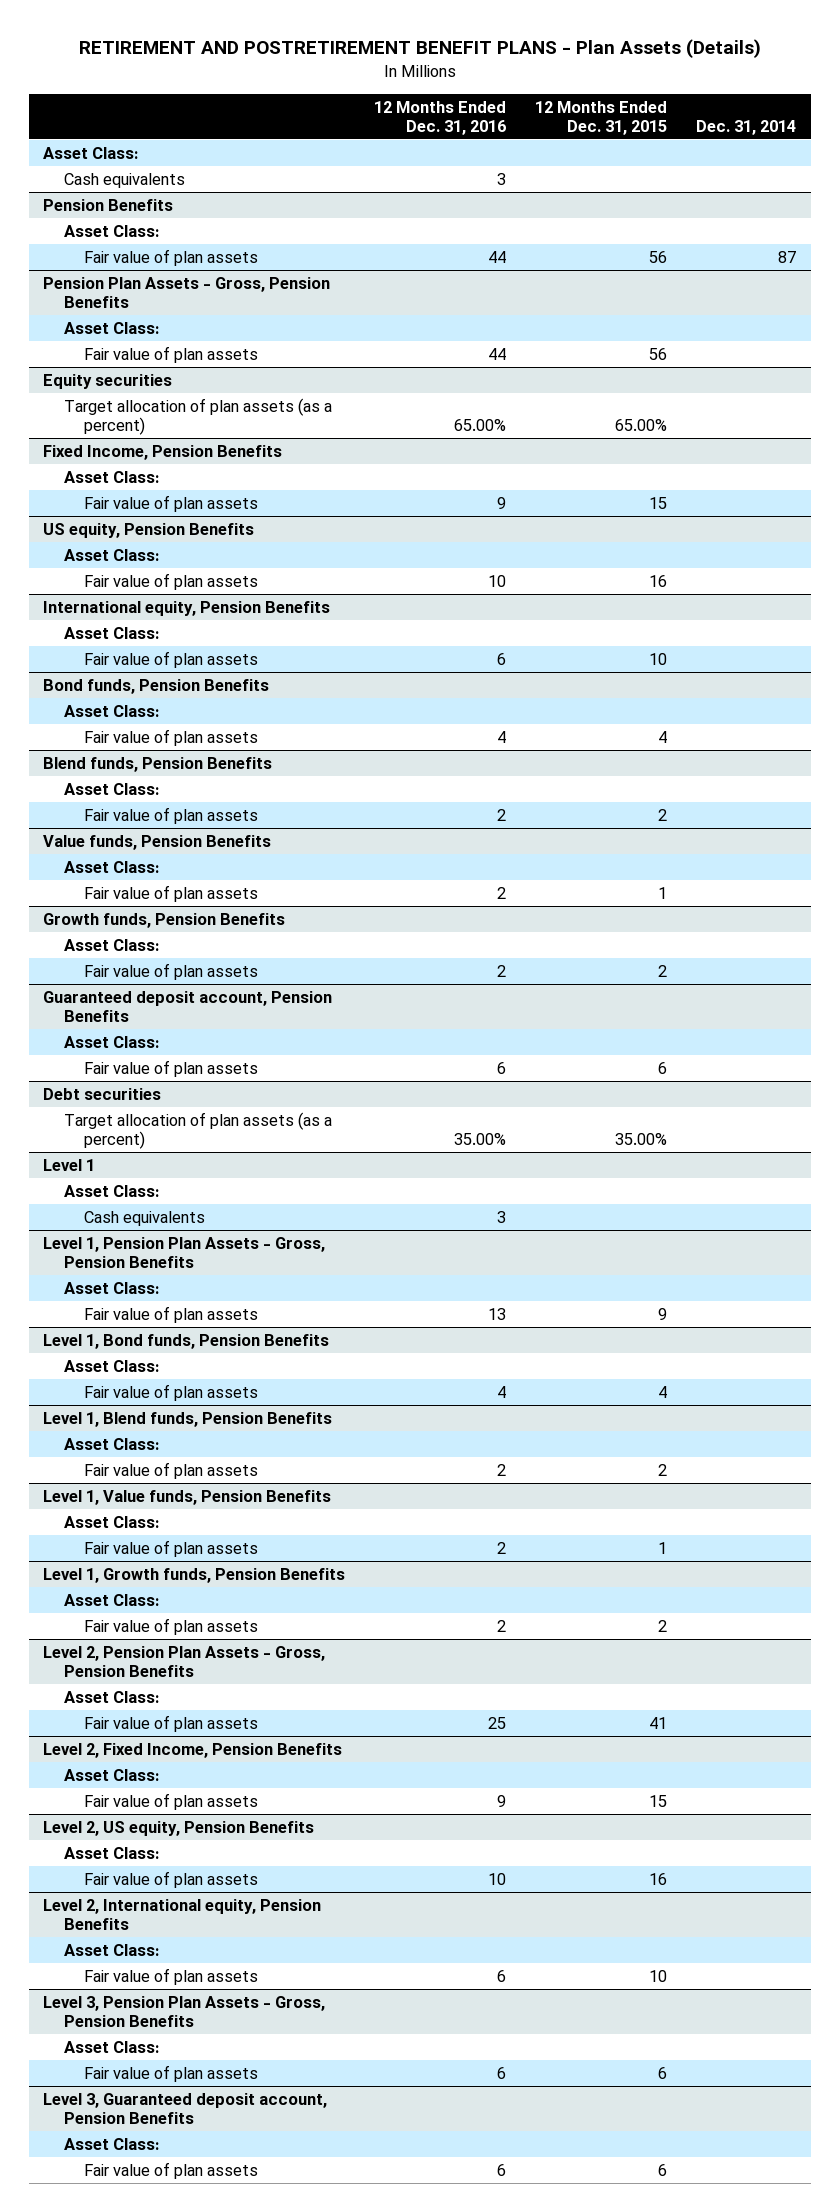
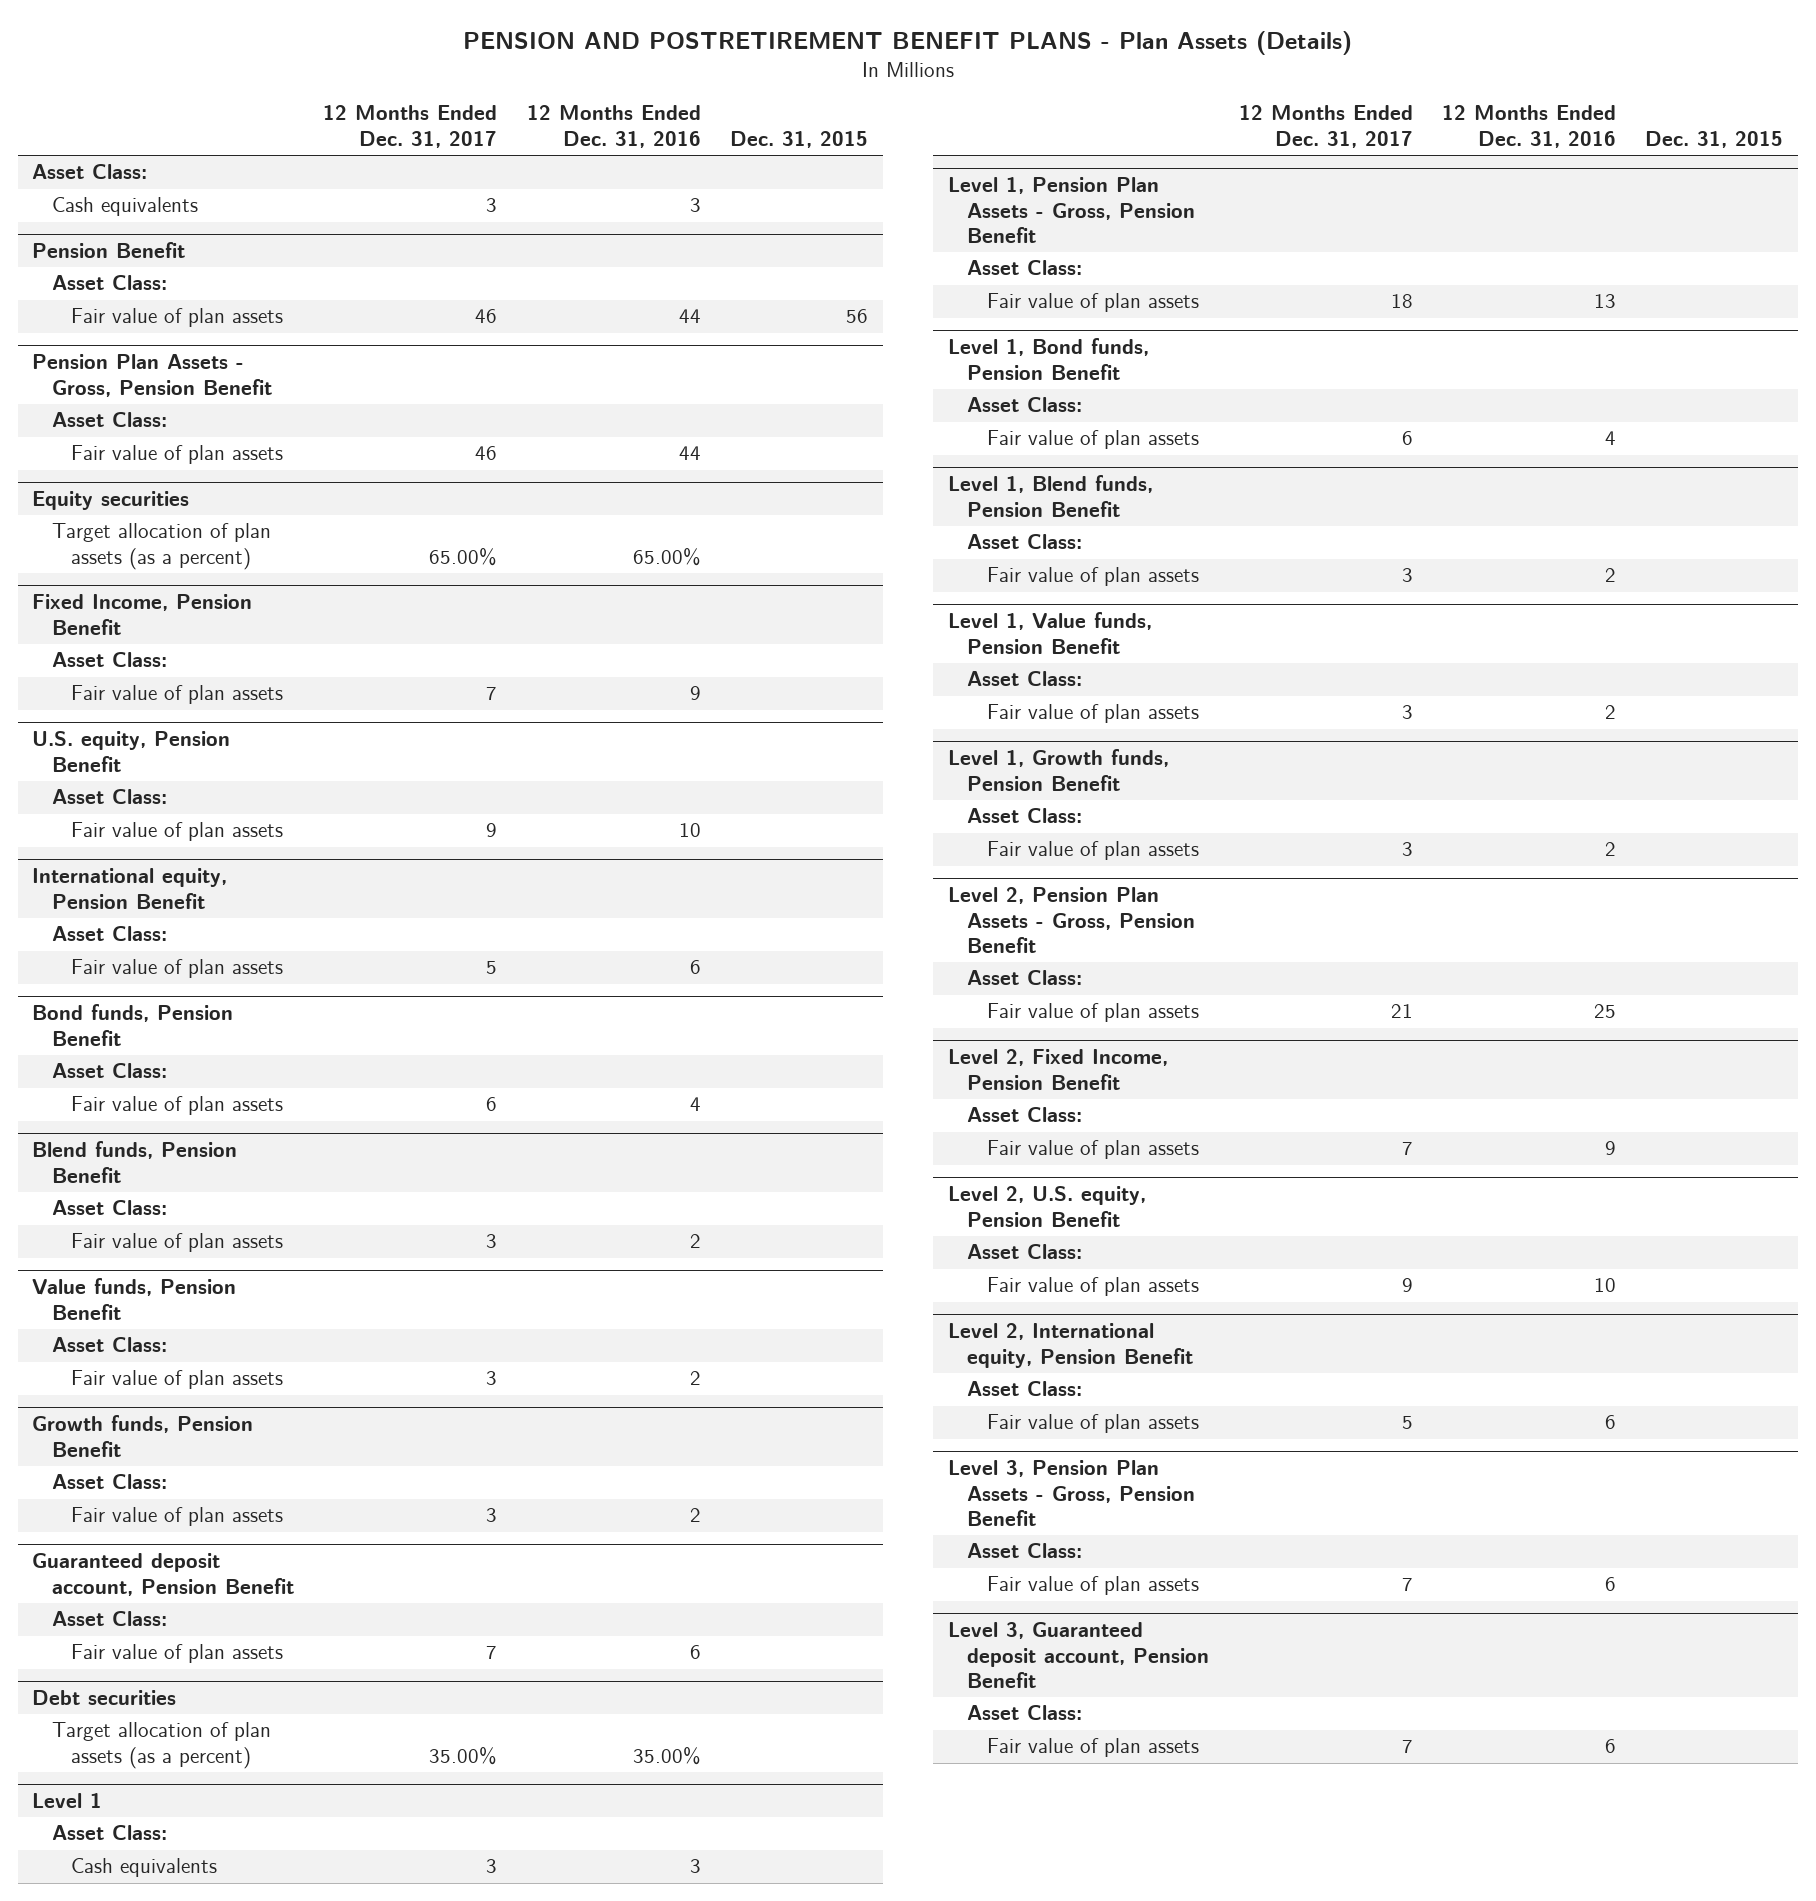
[78,39,761,59] RETIREMENT AND POSTRETIREMENT BENEFIT PLANS - Plan Assets (Details) -> [462,31,1352,56] PENSION AND POSTRETIREMENT BENEFIT PLANS - Plan Assets (Details)
[535,100,668,135] 12 Months Ended Dec. 31, 2015 -> none
[696,119,797,135] Dec. 31, 2014 -> none
none -> [323,105,498,148] 12 Months Ended Dec. 31, 2017
none -> [729,130,868,148] Dec. 31, 2015
[43,198,174,211] Pension Benefits -> [32,242,186,259] Pension Benefit
[43,276,331,309] Pension Plan Assets - Gross, Pension Benefits -> [32,354,272,397] Pension Plan Assets - Gross, Pension Benefit
[43,444,283,460] Fixed Income, Pension Benefits -> [32,594,253,635] Fixed Income, Pension Benefit
[43,522,255,538] US equity, Pension Benefits -> [32,731,231,772] U.S. equity, Pension Benefit
[43,600,331,616] International equity, Pension Benefits -> [32,868,228,909] International equity, Pension Benefit
[43,678,270,694] Bond funds, Pension Benefits -> [32,1004,234,1046] Bond funds, Pension Benefit
[43,756,273,772] Blend funds, Pension Benefits -> [32,1141,238,1183] Blend funds, Pension Benefit
[43,834,272,850] Value funds, Pension Benefits -> [32,1278,237,1320] Value funds, Pension Benefit
[43,912,286,928] Growth funds, Pension Benefits -> [32,1415,254,1457] Growth funds, Pension Benefit
[43,990,333,1023] Guaranteed deposit account, Pension Benefits -> [32,1553,294,1596] Guaranteed deposit account, Pension Benefit
[43,1236,326,1269] Level 1, Pension Plan Assets - Gross, Pension Benefits -> [947,177,1196,243] Level 1, Pension Plan Assets - Gross, Pension Benefit
[43,1333,330,1349] Level 1, Bond funds, Pension Benefits -> [947,338,1149,380] Level 1, Bond funds, Pension Benefit
[43,1411,333,1427] Level 1, Blend funds, Pension Benefits -> [947,475,1153,517] Level 1, Blend funds, Pension Benefit
[43,1489,332,1505] Level 1, Value funds, Pension Benefits -> [947,612,1152,654] Level 1, Value funds, Pension Benefit
[43,1567,346,1583] Level 1, Growth funds, Pension Benefits -> [947,749,1169,791] Level 1, Growth funds, Pension Benefit
[43,1645,326,1678] Level 2, Pension Plan Assets - Gross, Pension Benefits -> [947,887,1196,953] Level 2, Pension Plan Assets - Gross, Pension Benefit
[43,1742,343,1758] Level 2, Fixed Income, Pension Benefits -> [947,1049,1168,1090] Level 2, Fixed Income, Pension Benefit
[43,1820,315,1836] Level 2, US equity, Pension Benefits -> [947,1186,1146,1227] Level 2, U.S. equity, Pension Benefit
[43,1898,322,1931] Level 2, International equity, Pension Benefits -> [947,1323,1194,1368] Level 2, International equity, Pension Benefit
[43,1995,326,2028] Level 3, Pension Plan Assets - Gross, Pension Benefits -> [947,1460,1196,1526] Level 3, Pension Plan Assets - Gross, Pension Benefit
[43,2092,328,2125] Level 3, Guaranteed deposit account, Pension Benefits -> [947,1622,1210,1688] Level 3, Guaranteed deposit account, Pension Benefit

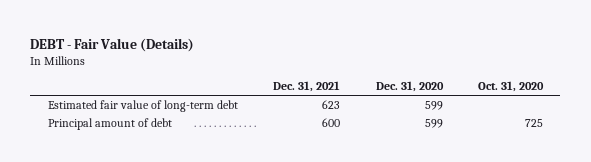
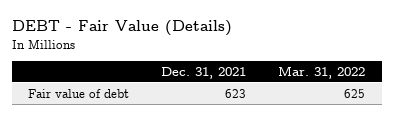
[375,81,444,93] Dec. 31, 2020 -> none
[477,81,544,93] Oct. 31, 2020 -> none
none -> [278,65,366,79] Mar. 31, 2022
[48,117,173,130] Principal amount of debt -> none
[48,99,239,112] Estimated fair value of long-term debt -> [28,88,130,98] Fair value of debt

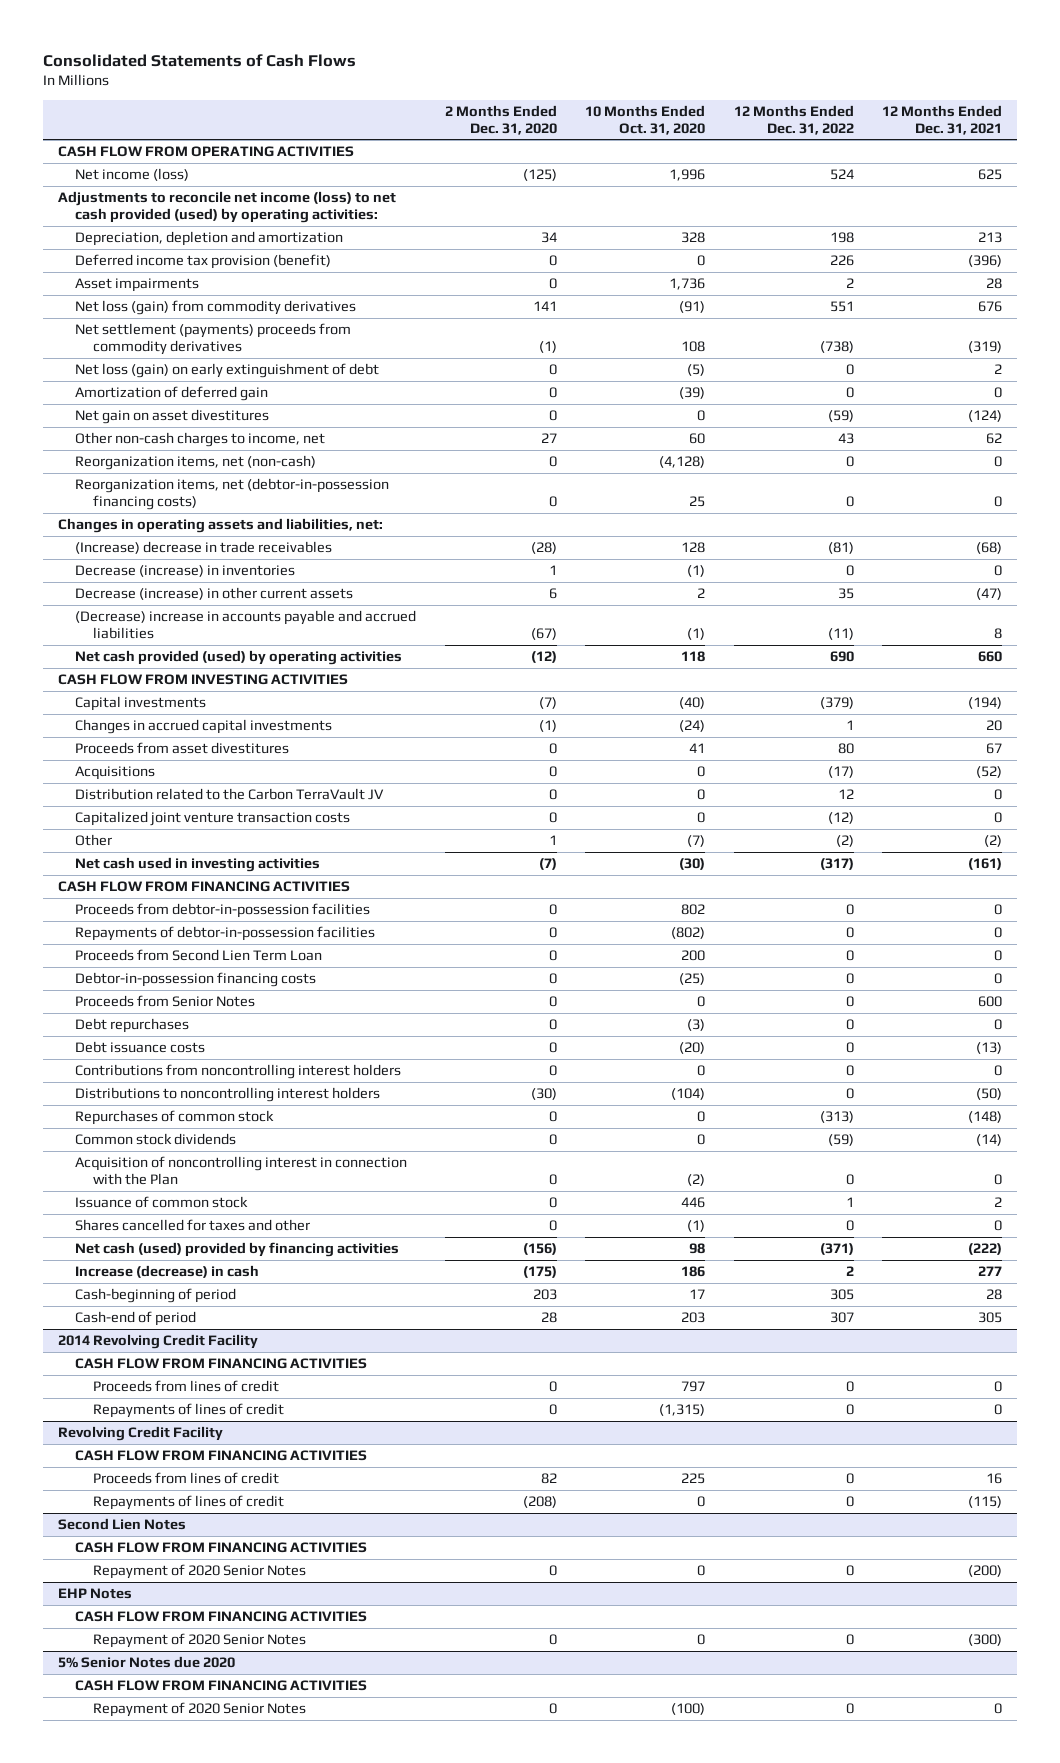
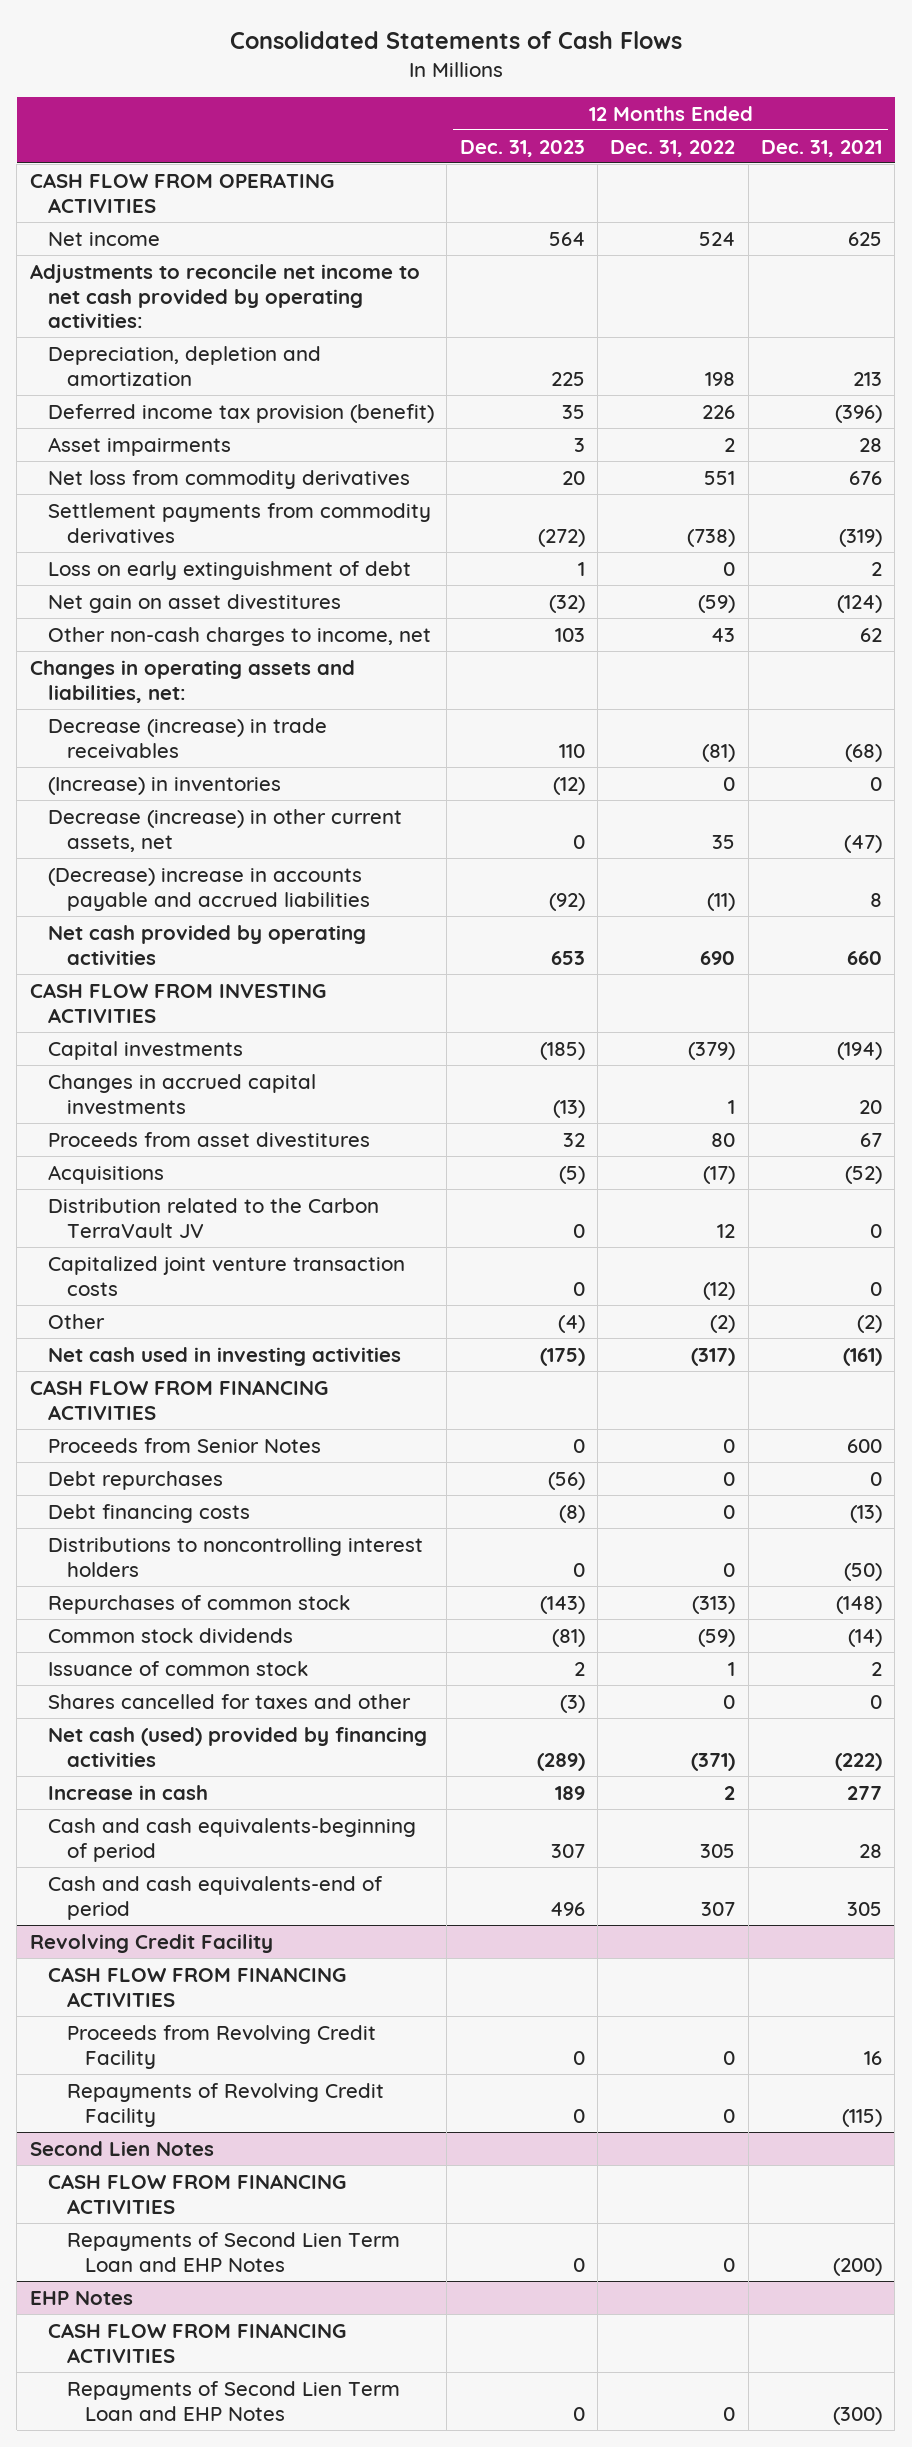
[444,104,557,135] 2 Months Ended Dec. 31, 2020 -> none
[585,104,706,135] 10 Months Ended Oct. 31, 2020 -> none
none -> [459,139,585,157] Dec. 31, 2023
[75,167,190,181] Net income (loss) -> [48,231,161,246] Net income
[57,190,396,224] Adjustments to reconcile net income (loss) to net cash provided (used) by operating activities: -> [29,263,420,329] Adjustments to reconcile net income to net cash provided by operating activities:
[75,385,269,401] Amortization of deferred gain -> none
[75,299,357,315] Net loss (gain) from commodity derivatives -> [48,469,411,489] Net loss from commodity derivatives
[75,322,352,356] Net settlement (payments) proceeds from commodity derivatives -> [48,502,432,543] Settlement payments from commodity derivatives
[75,362,380,378] Net loss (gain) on early extinguishment of debt -> [48,560,412,580] Loss on early extinguishment of debt
[75,454,317,470] Reorganization items, net (non-cash) -> none
[75,477,390,511] Reorganization items, net (debtor-in-possession financing costs) -> none
[75,540,333,554] (Increase) decrease in trade receivables -> [48,717,328,758] Decrease (increase) in trade receivables
[75,564,296,577] Decrease (increase) in inventories -> [48,776,282,795] (Increase) in inventories
[75,586,354,600] Decrease (increase) in other current assets -> [48,808,403,852] Decrease (increase) in other current assets, net
[75,649,403,665] Net cash provided (used) by operating activities -> [48,924,367,965] Net cash provided by operating activities
[75,902,371,918] Proceeds from debtor-in-possession facilities -> none
[75,925,376,941] Repayments of debtor-in-possession facilities -> none
[75,948,323,961] Proceeds from Second Lien Term Loan -> none
[75,971,317,987] Debtor-in-possession financing costs -> none
[75,1063,402,1079] Contributions from noncontrolling interest holders -> none
[75,1040,206,1053] Debt issuance costs -> [48,1503,251,1523] Debt financing costs
[75,1155,408,1186] Acquisition of noncontrolling interest in connection with the Plan -> none
[57,1333,258,1349] 2014 Revolving Credit Facility -> none
[75,1357,368,1369] CASH FLOW FROM FINANCING ACTIVITIES -> none
[92,1379,279,1392] Proceeds from lines of credit -> none
[92,1402,284,1418] Repayments of lines of credit -> none
[75,1264,260,1278] Increase (decrease) in cash -> [48,1784,209,1800] Increase in cash
[75,1287,237,1303] Cash-beginning of period -> [48,1817,417,1862] Cash and cash equivalents-beginning of period
[75,1310,197,1326] Cash-end of period -> [48,1875,384,1920] Cash and cash equivalents-end of period
[92,1471,279,1484] Proceeds from lines of credit -> [66,2024,376,2069] Proceeds from Revolving Credit Facility
[92,1494,284,1510] Repayments of lines of credit -> [66,2082,384,2127] Repayments of Revolving Credit Facility
[92,1563,306,1579] Repayment of 2020 Senior Notes -> [66,2231,400,2272] Repayments of Second Lien Term Loan and EHP Notes
[57,1655,235,1668] 5% Senior Notes due 2020 -> none
[75,1679,368,1691] CASH FLOW FROM FINANCING ACTIVITIES -> none
[92,1701,306,1717] Repayment of 2020 Senior Notes -> none
[92,1632,306,1648] Repayment of 2020 Senior Notes -> [66,2380,400,2421] Repayments of Second Lien Term Loan and EHP Notes

